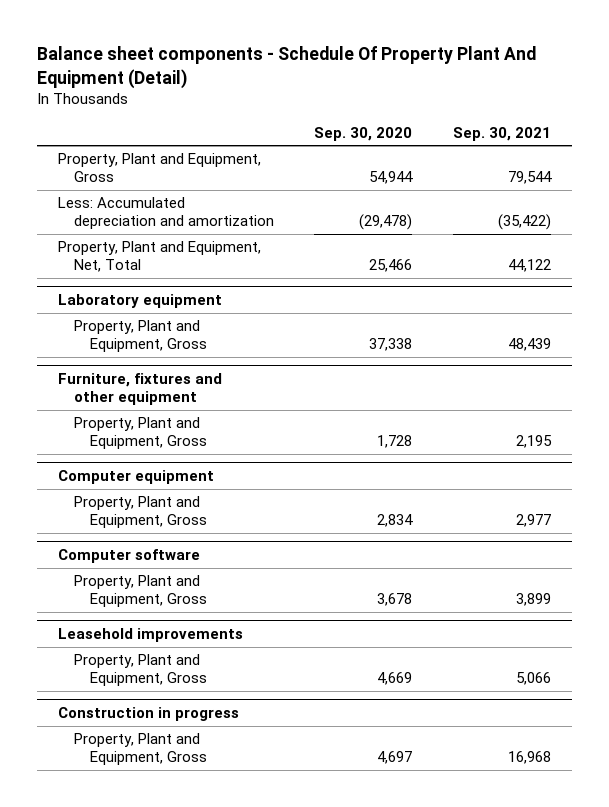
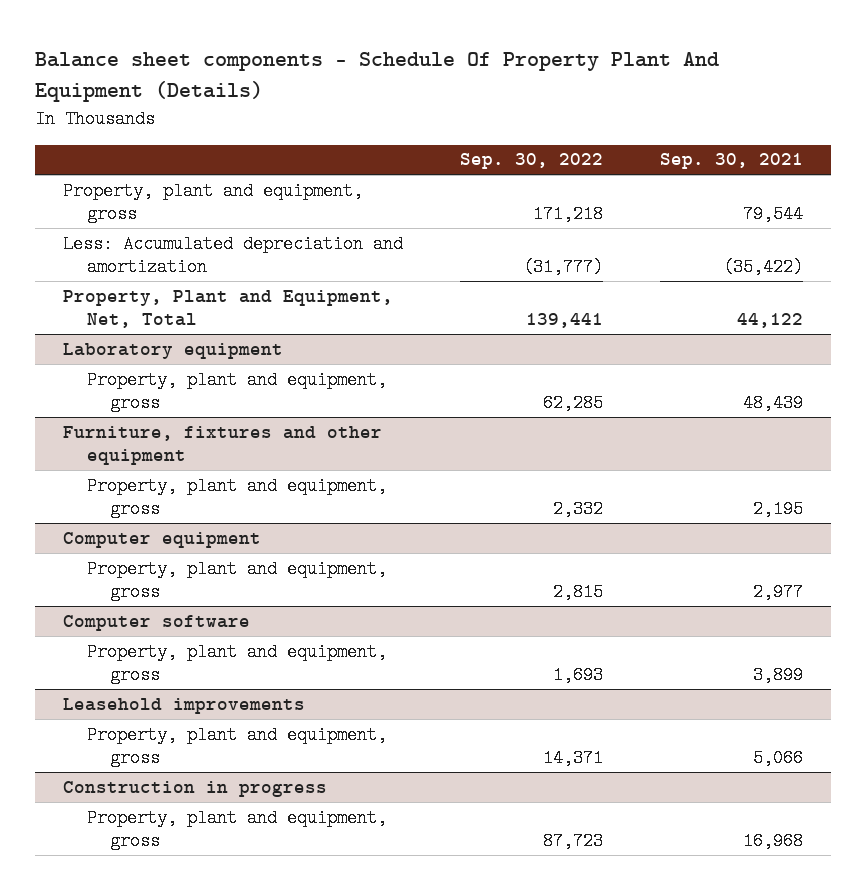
[37,46,537,89] Balance sheet components - Schedule Of Property Plant And Equipment (Detail) -> [34,52,719,103] Balance sheet components - Schedule Of Property Plant And Equipment (Details)
[314,126,413,141] Sep. 30, 2020 -> none
none -> [460,153,604,170] Sep. 30, 2022
[57,153,261,183] Property, Plant and Equipment, Gross -> [63,181,364,224] Property, plant and equipment, gross
[73,320,207,353] Property, Plant and Equipment, Gross -> [86,370,387,413] Property, plant and equipment, gross
[73,417,207,450] Property, Plant and Equipment, Gross -> [86,476,387,519] Property, plant and equipment, gross
[73,496,207,529] Property, Plant and Equipment, Gross -> [86,559,387,602] Property, plant and equipment, gross
[73,575,207,608] Property, Plant and Equipment, Gross -> [86,642,387,685] Property, plant and equipment, gross
[73,654,207,687] Property, Plant and Equipment, Gross -> [86,725,387,768] Property, plant and equipment, gross
[73,733,207,766] Property, Plant and Equipment, Gross -> [86,808,387,851] Property, plant and equipment, gross

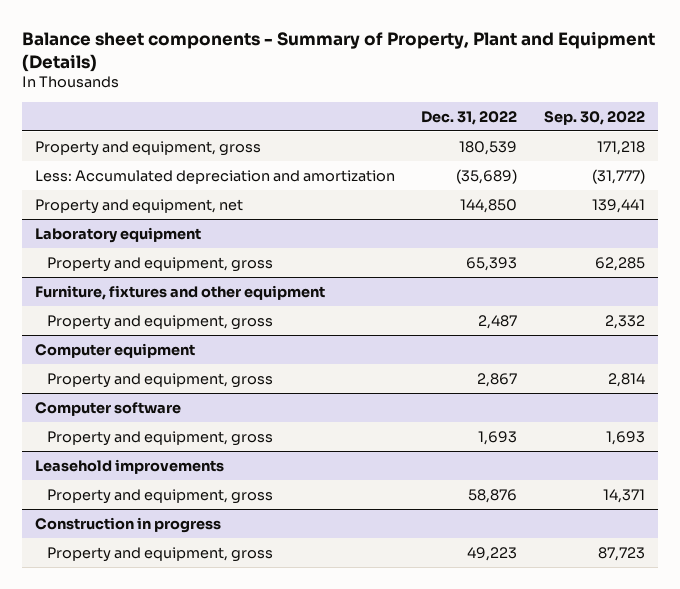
[34,52,719,103] Balance sheet components - Schedule Of Property Plant And Equipment (Details) -> [22,31,656,72] Balance sheet components - Summary of Property, Plant and Equipment (Details)
[659,153,803,170] Sep. 30, 2021 -> none
none -> [421,110,518,125] Dec. 31, 2022
[63,181,364,224] Property, plant and equipment, gross -> [35,140,262,156] Property and equipment, gross
[63,289,394,329] Property, Plant and Equipment, Net, Total -> [35,198,244,214] Property and equipment, net
[86,370,387,413] Property, plant and equipment, gross -> [47,256,274,272] Property and equipment, gross
[86,476,387,519] Property, plant and equipment, gross -> [47,314,274,330] Property and equipment, gross
[86,559,387,602] Property, plant and equipment, gross -> [47,372,274,388] Property and equipment, gross
[553,583,604,602] 2,815 -> [607,372,645,387] 2,814
[86,642,387,685] Property, plant and equipment, gross -> [47,430,274,446] Property and equipment, gross
[86,725,387,768] Property, plant and equipment, gross -> [47,488,274,504] Property and equipment, gross
[86,808,387,851] Property, plant and equipment, gross -> [47,546,274,562] Property and equipment, gross

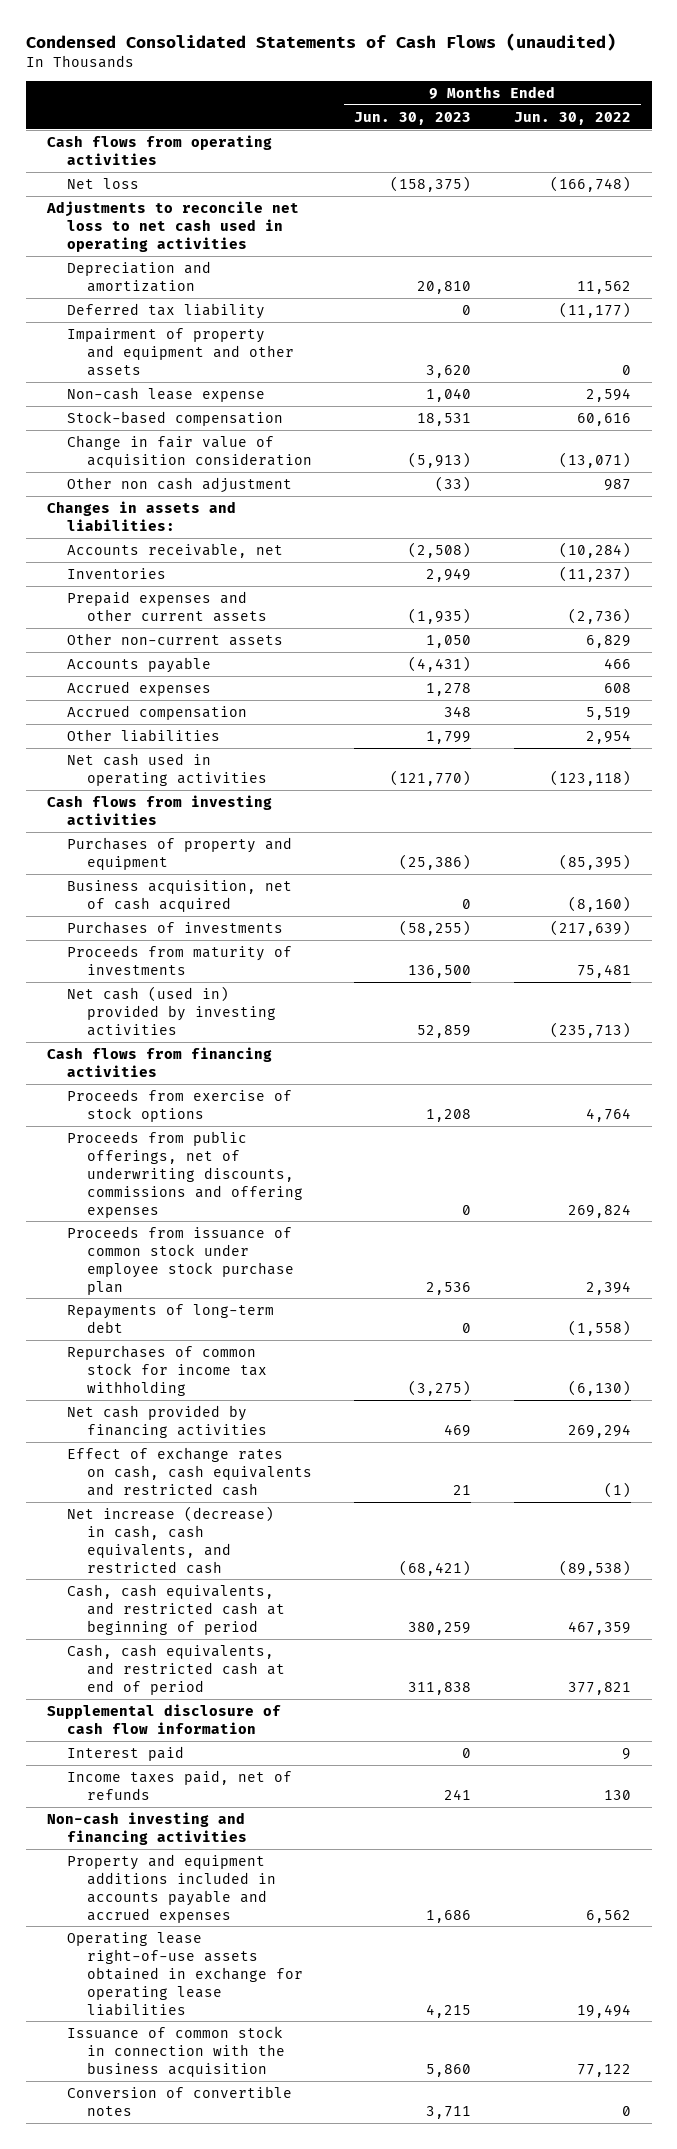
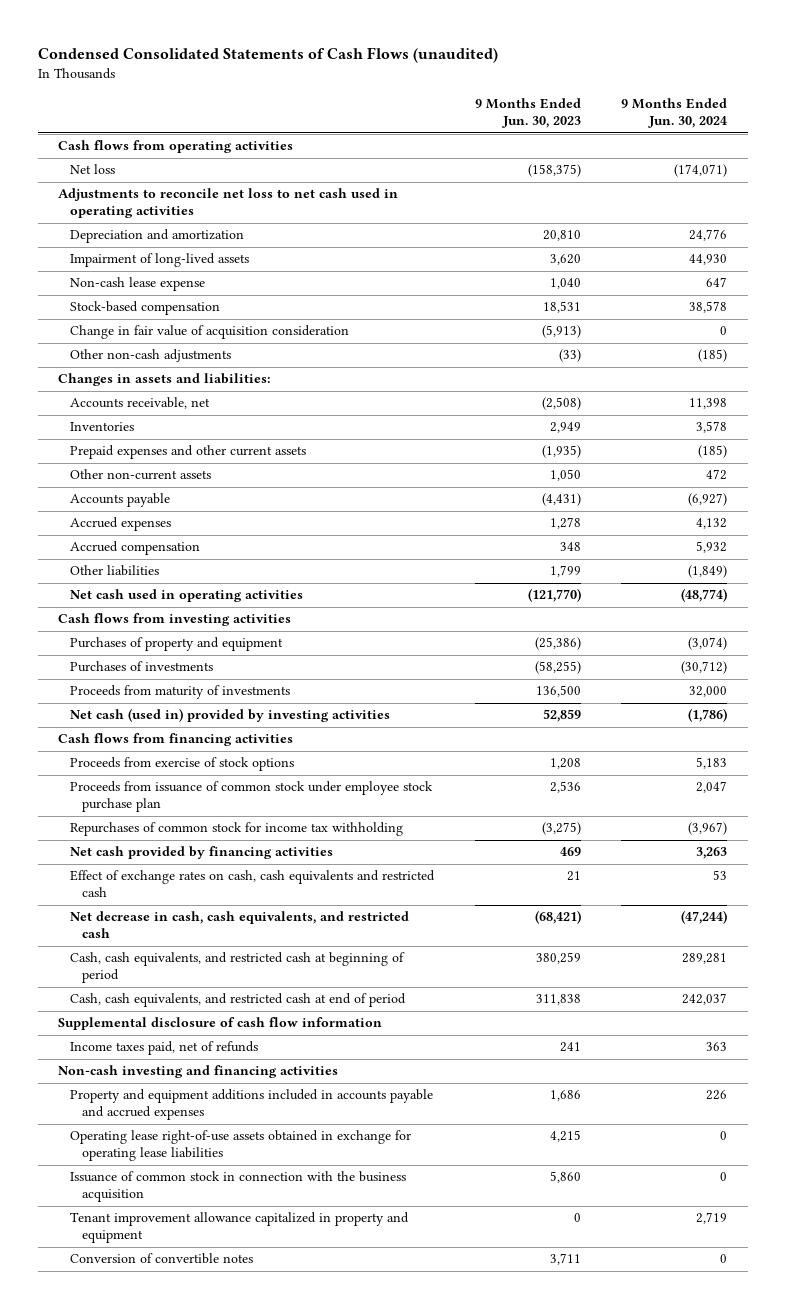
[513,111,631,125] Jun. 30, 2022 -> none
none -> [621,98,728,129] 9 Months Ended Jun. 30, 2024
[66,302,265,319] Deferred tax liability -> none
[66,327,294,376] Impairment of property and equipment and other assets -> [69,253,249,268] Impairment of long-lived assets
[66,476,292,493] Other non cash adjustment -> [69,349,231,363] Other non-cash adjustments
[66,879,292,912] Business acquisition, net of cash acquired -> none
[66,1130,303,1218] Proceeds from public offerings, net of underwriting discounts, commissions and offering expenses -> none
[66,1303,274,1333] Repayments of long-term debt -> none
[66,1505,274,1574] Net increase (decrease) in cash, cash equivalents, and restricted cash -> [69,911,409,939] Net decrease in cash, cash equivalents, and restricted cash
[66,1745,184,1761] Interest paid -> none
none -> [69,1212,409,1244] Tenant improvement allowance capitalized in property and equipment

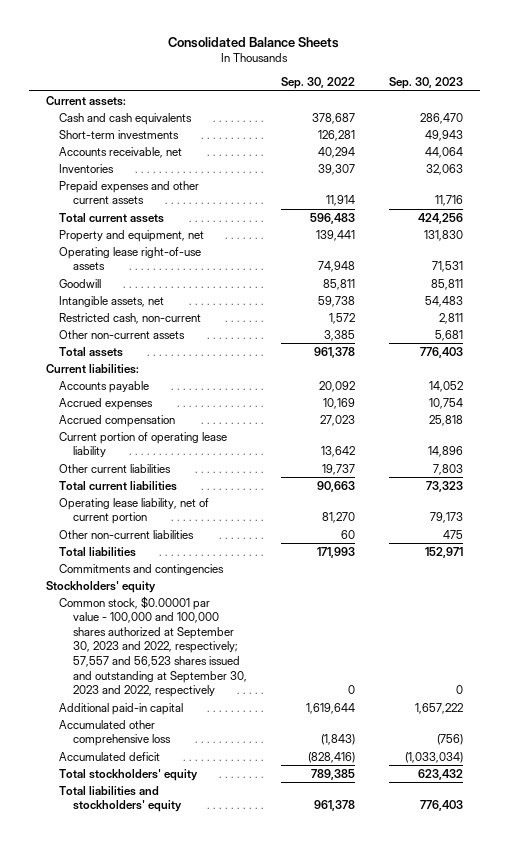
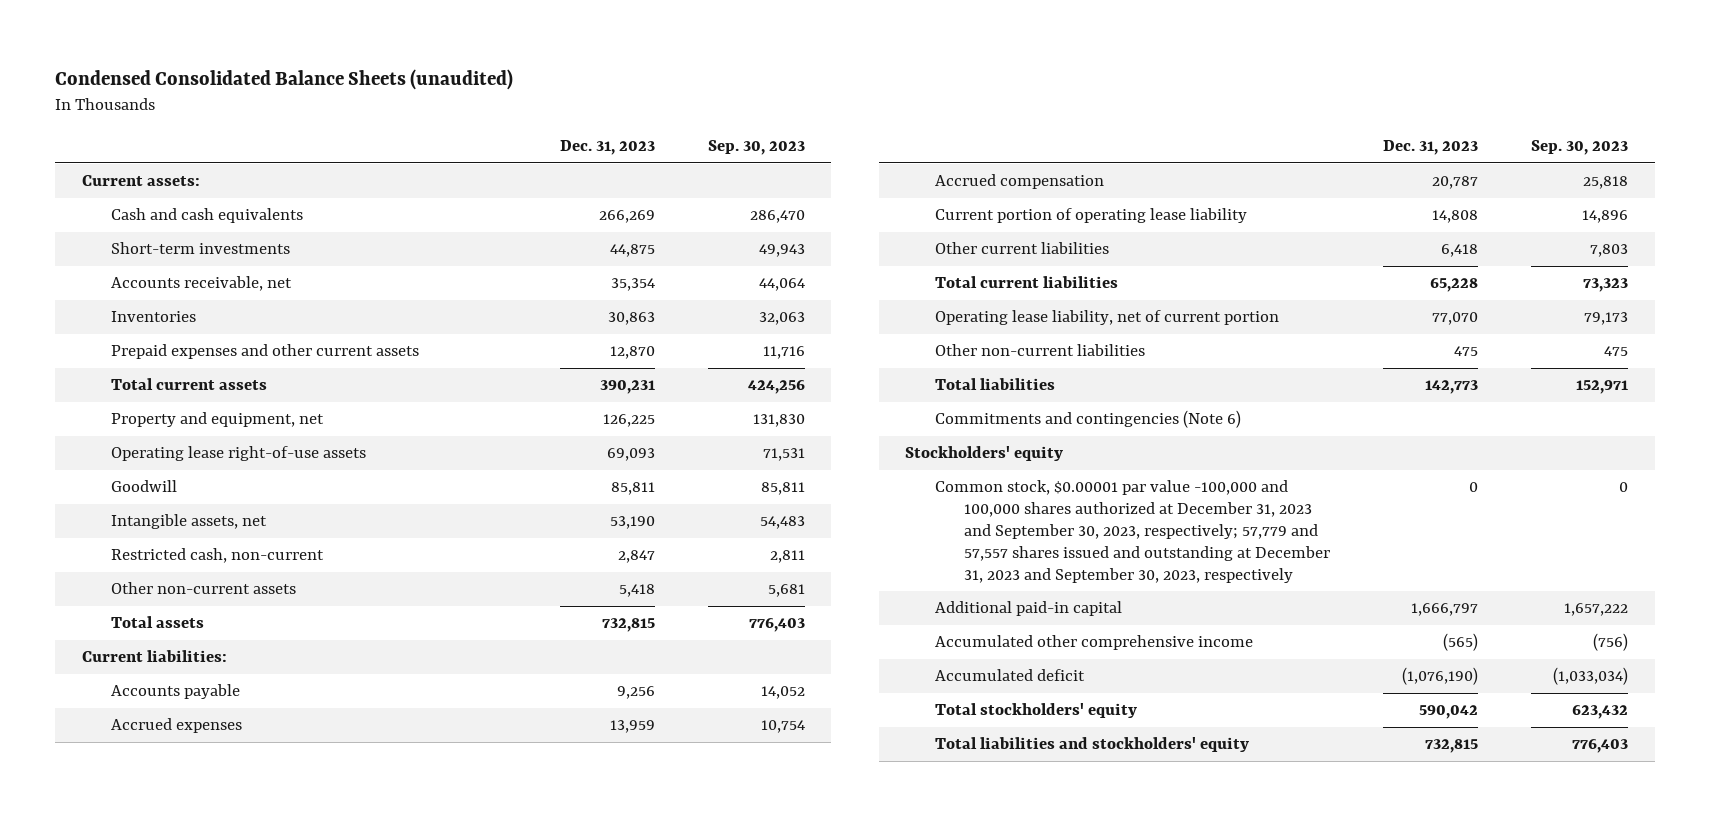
[168,36,340,48] Consolidated Balance Sheets -> [55,68,514,90] Condensed Consolidated Balance Sheets (unaudited)
[280,77,355,90] Sep. 30, 2022 -> none
none -> [559,140,655,156] Dec. 31, 2023
[59,563,225,575] Commitments and contingencies -> [934,410,1241,429] Commitments and contingencies (Note 6)
[59,595,247,698] Common stock, $0.00001 par value - 100,000 and 100,000 shares authorized at September 30, 2023 and 2022, respectively; 57,557 and 56,523 shares issued and outstanding at September 30, 2023 and 2022, respectively -> [934,480,1330,583] Common stock, $0.00001 par value -100,000 and 100,000 shares authorized at December 31, 2023 and September 30, 2023, respectively; 57,779 and 57,557 shares issued and outstanding at December 31, 2023 and September 30, 2023, respectively
[59,719,171,747] Accumulated other comprehensive loss -> [934,635,1253,651] Accumulated other comprehensive income

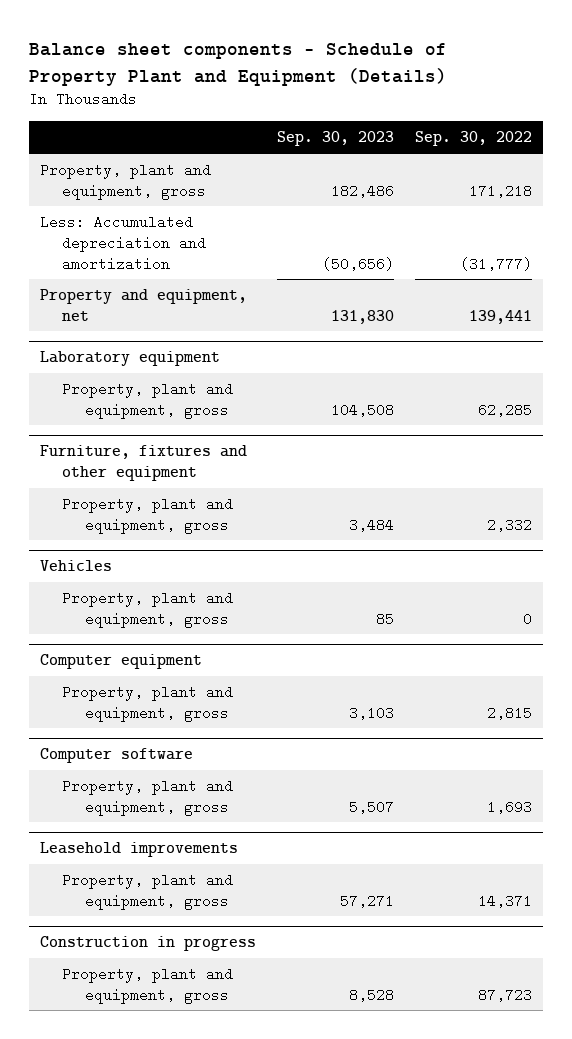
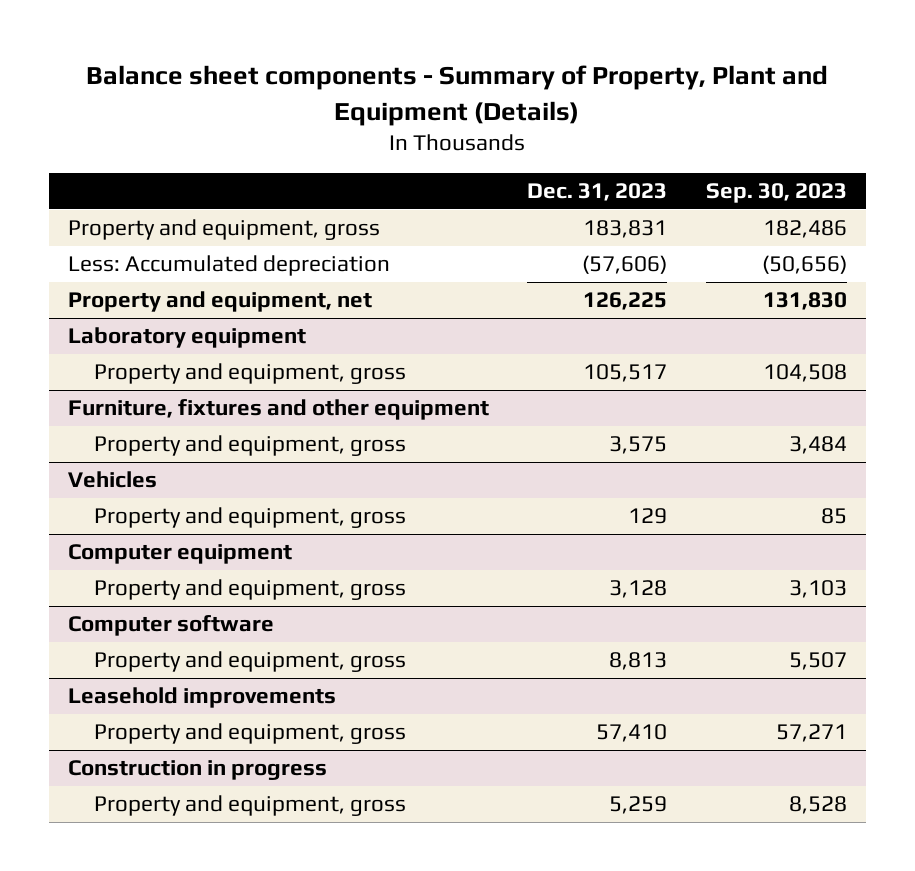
[28,43,447,86] Balance sheet components - Schedule of Property Plant and Equipment (Details) -> [86,65,829,126] Balance sheet components - Summary of Property, Plant and Equipment (Details)
[415,131,533,147] Sep. 30, 2022 -> none
none -> [527,183,668,202] Dec. 31, 2023
[39,162,211,200] Property, plant and equipment, gross -> [68,219,381,241] Property and equipment, gross
[39,214,207,271] Less: Accumulated depreciation and amortization -> [68,255,391,277] Less: Accumulated depreciation
[62,381,234,419] Property, plant and equipment, gross -> [93,363,406,385] Property and equipment, gross
[62,496,234,534] Property, plant and equipment, gross -> [93,435,406,457] Property and equipment, gross
[62,590,234,628] Property, plant and equipment, gross -> [93,507,406,529] Property and equipment, gross
[62,684,234,722] Property, plant and equipment, gross -> [93,579,406,601] Property and equipment, gross
[62,778,234,816] Property, plant and equipment, gross -> [93,651,406,673] Property and equipment, gross
[62,872,234,910] Property, plant and equipment, gross -> [93,723,406,745] Property and equipment, gross
[62,966,234,1004] Property, plant and equipment, gross -> [93,795,406,817] Property and equipment, gross

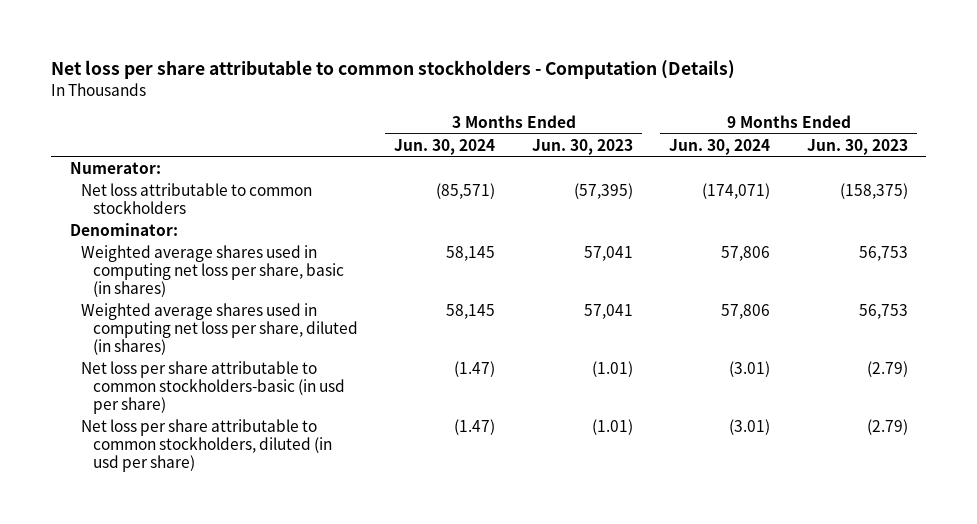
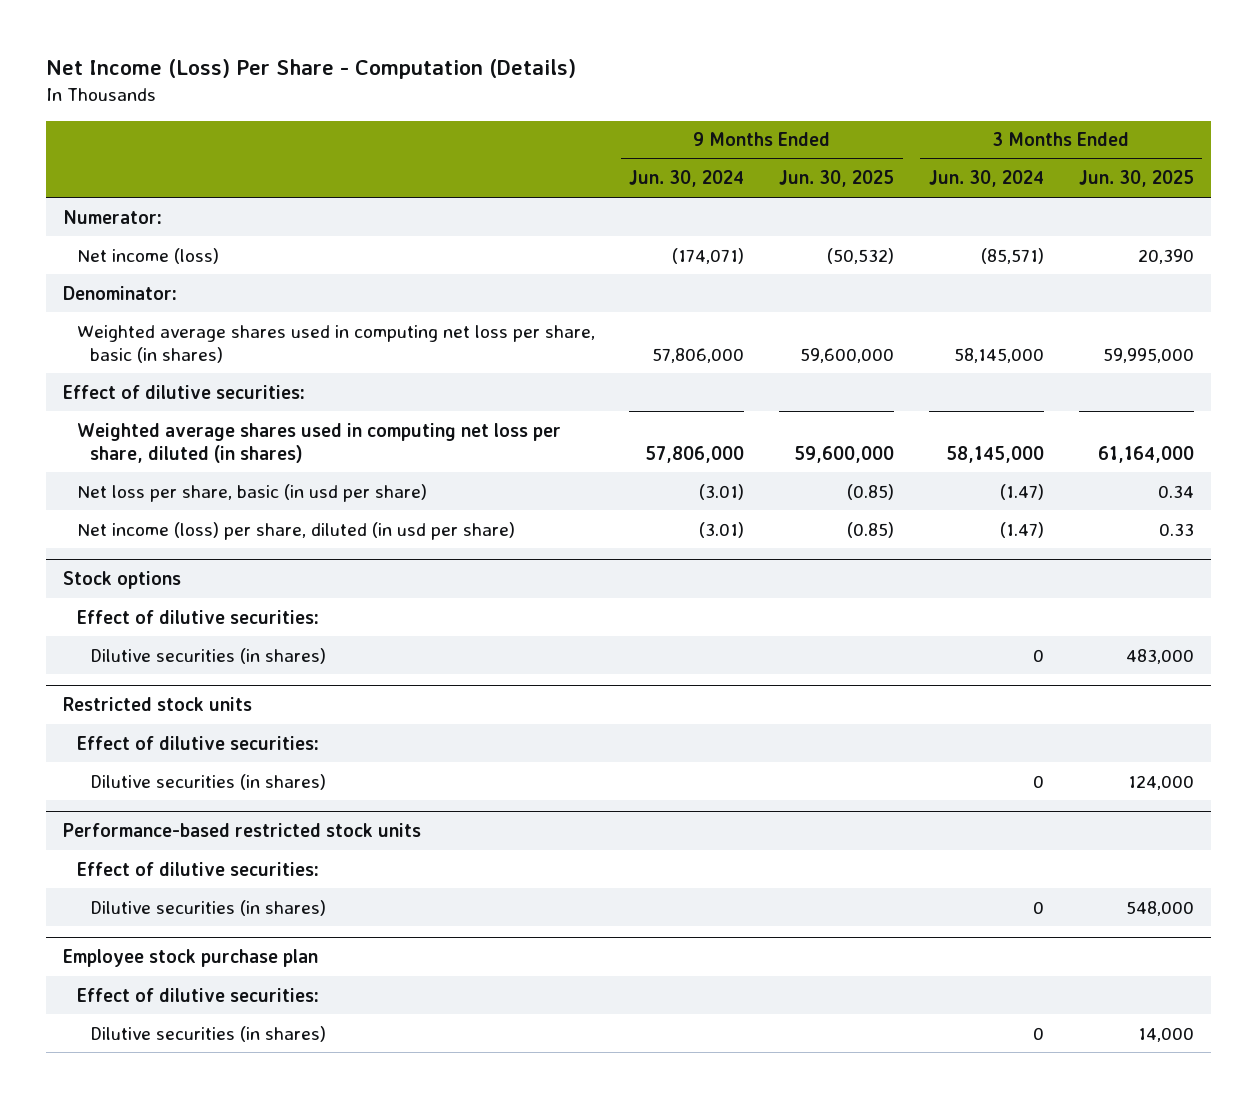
[51,60,736,80] Net loss per share attributable to common stockholders - Computation (Details) -> [45,59,576,80] Net Income (Loss) Per Share - Computation (Details)
[531,138,633,155] Jun. 30, 2023 -> none
[806,138,908,155] Jun. 30, 2023 -> none
none -> [779,170,895,188] Jun. 30, 2025
none -> [1078,170,1194,188] Jun. 30, 2025
[81,182,313,214] Net loss attributable to common stockholders -> [76,247,219,264] Net income (loss)
[446,245,496,261] 58,145 -> [953,347,1044,363] 58,145,000
[721,245,771,261] 57,806 -> [652,347,745,363] 57,806,000
none -> [62,384,305,399] Effect of dilutive securities:
[446,303,496,319] 58,145 -> [945,445,1044,463] 58,145,000
[721,303,771,319] 57,806 -> [645,445,745,463] 57,806,000
[81,360,345,414] Net loss per share attributable to common stockholders-basic (in usd per share) -> [76,483,427,502] Net loss per share, basic (in usd per share)
[81,418,332,472] Net loss per share attributable to common stockholders, diluted (in usd per share) -> [76,521,515,540] Net income (loss) per share, diluted (in usd per share)
none -> [62,571,181,590] Stock options
none -> [76,609,319,624] Effect of dilutive securities:
none -> [90,647,327,664] Dilutive securities (in shares)
none -> [62,697,252,712] Restricted stock units
none -> [76,735,319,750] Effect of dilutive securities:
none -> [90,773,327,790] Dilutive securities (in shares)
none -> [62,823,421,838] Performance-based restricted stock units
none -> [76,861,319,876] Effect of dilutive securities:
none -> [90,899,327,916] Dilutive securities (in shares)
none -> [62,949,318,968] Employee stock purchase plan
none -> [76,987,319,1002] Effect of dilutive securities:
none -> [90,1025,327,1042] Dilutive securities (in shares)

